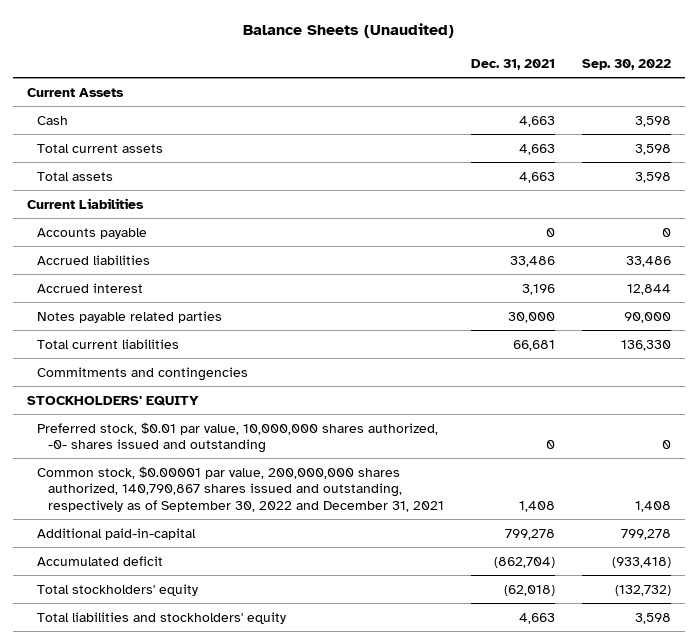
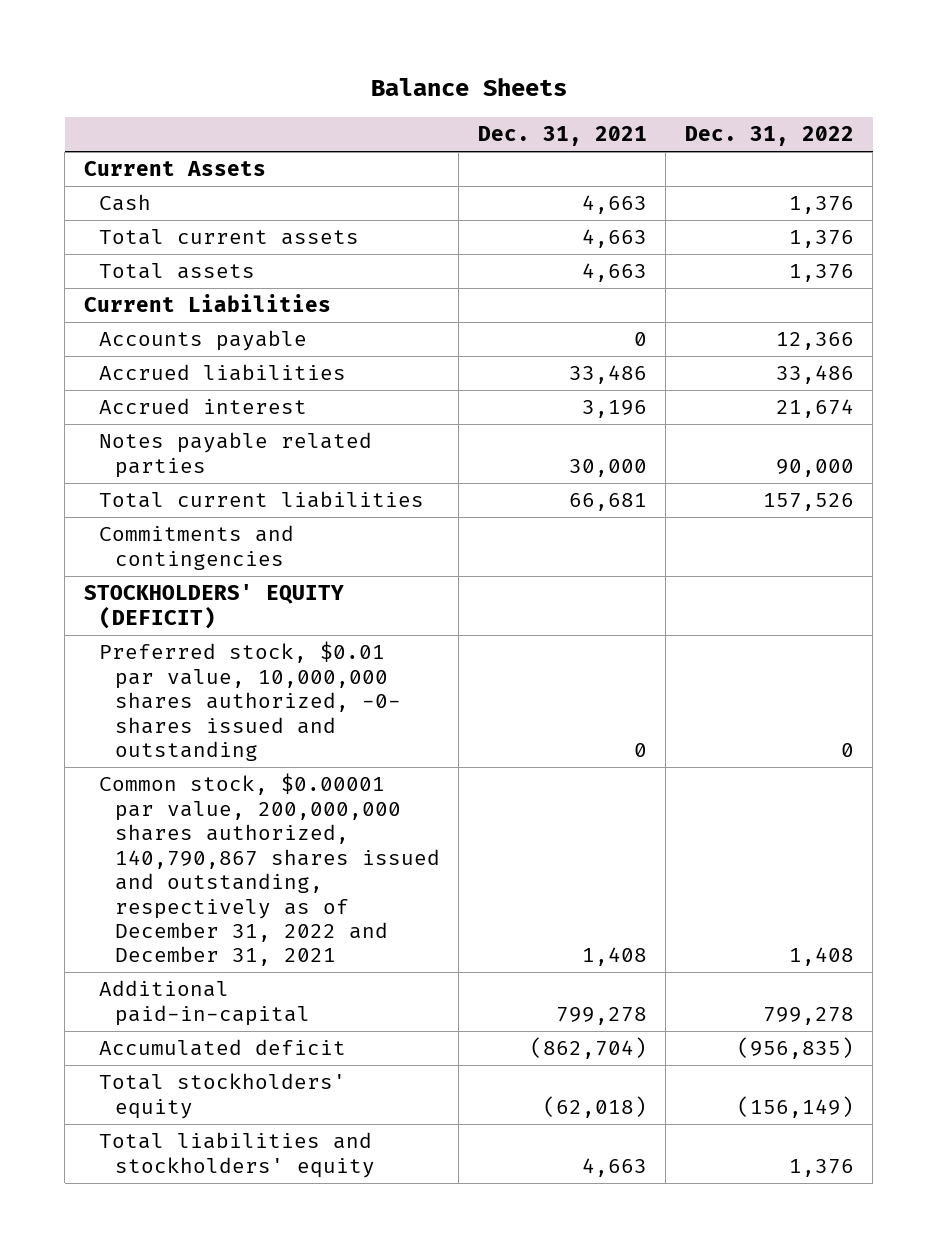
[243,23,455,39] Balance Sheets (Unaudited) -> [370,78,567,97] Balance Sheets
[582,59,672,71] Sep. 30, 2022 -> none
none -> [684,126,854,147] Dec. 31, 2022
[26,395,199,406] STOCKHOLDERS' EQUITY -> [83,584,344,629] STOCKHOLDERS' EQUITY (DEFICIT)
[37,465,445,513] Common stock, $0.00001 par value, 200,000,000 shares authorized, 140,790,867 shares issued and outstanding, respectively as of September 30, 2022 and December 31, 2021 -> [99,773,440,967] Common stock, $0.00001 par value, 200,000,000 shares authorized, 140,790,867 shares issued and outstanding, respectively as of December 31, 2022 and December 31, 2021

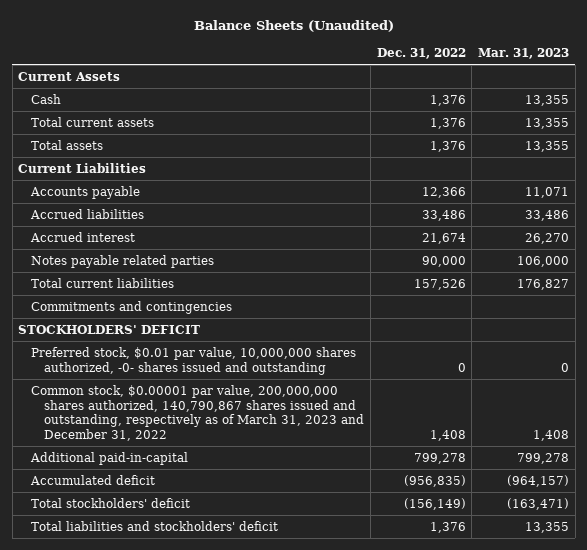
[370,78,567,97] Balance Sheets -> [193,19,394,32] Balance Sheets (Unaudited)
[477,126,647,147] Dec. 31, 2021 -> none
none -> [477,47,569,59] Mar. 31, 2023
[83,584,344,629] STOCKHOLDERS' EQUITY (DEFICIT) -> [18,324,201,334] STOCKHOLDERS' DEFICIT
[99,773,440,967] Common stock, $0.00001 par value, 200,000,000 shares authorized, 140,790,867 shares issued and outstanding, respectively as of December 31, 2022 and December 31, 2021 -> [31,384,365,442] Common stock, $0.00001 par value, 200,000,000 shares authorized, 140,790,867 shares issued and outstanding, respectively as of March 31, 2023 and December 31, 2022
[99,1073,347,1119] Total stockholders' equity -> [31,497,191,508] Total stockholders' deficit
[99,1132,375,1178] Total liabilities and stockholders' equity -> [31,520,279,531] Total liabilities and stockholders' deficit

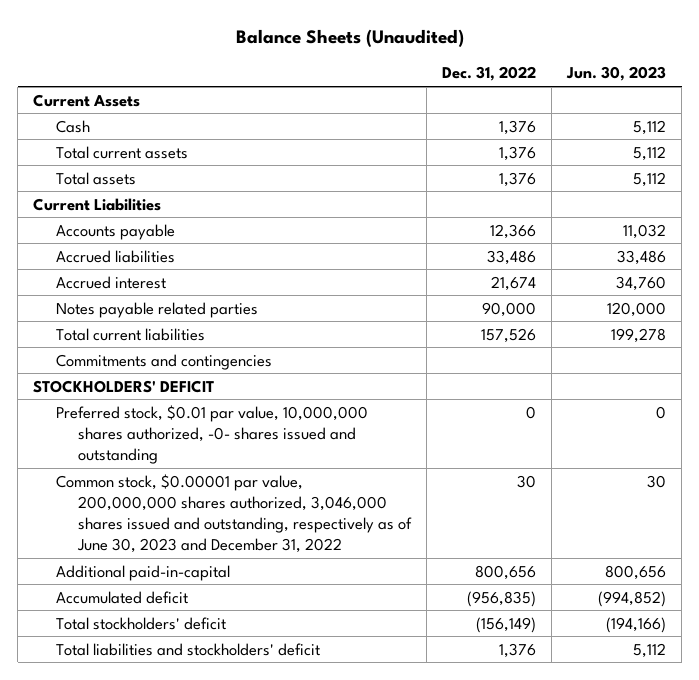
[477,47,569,59] Mar. 31, 2023 -> none
none -> [566,66,667,82] Jun. 30, 2023
[31,384,365,442] Common stock, $0.00001 par value, 200,000,000 shares authorized, 140,790,867 shares issued and outstanding, respectively as of March 31, 2023 and December 31, 2022 -> [55,473,413,553] Common stock, $0.00001 par value, 200,000,000 shares authorized, 3,046,000 shares issued and outstanding, respectively as of June 30, 2023 and December 31, 2022
[429,430,466,442] 1,408 -> [517,474,537,488] 30
[413,452,466,464] 799,278 -> [475,564,537,580] 800,656

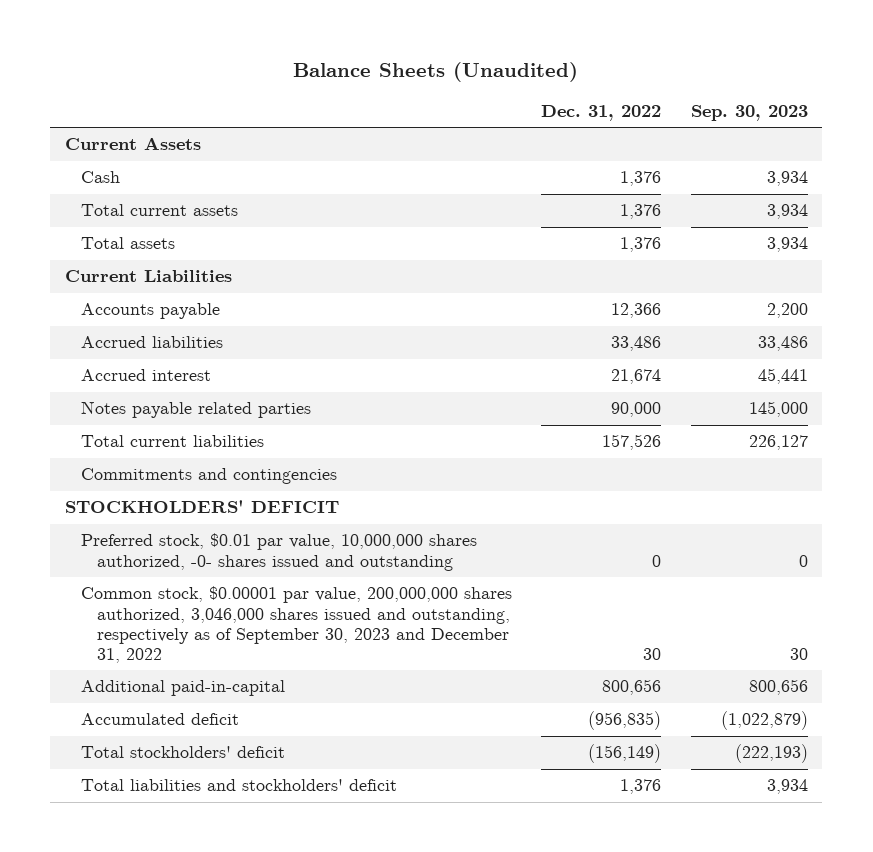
[566,66,667,82] Jun. 30, 2023 -> none
none -> [690,104,808,121] Sep. 30, 2023
[55,473,413,553] Common stock, $0.00001 par value, 200,000,000 shares authorized, 3,046,000 shares issued and outstanding, respectively as of June 30, 2023 and December 31, 2022 -> [80,586,512,664] Common stock, $0.00001 par value, 200,000,000 shares authorized, 3,046,000 shares issued and outstanding, respectively as of September 30, 2023 and December 31, 2022

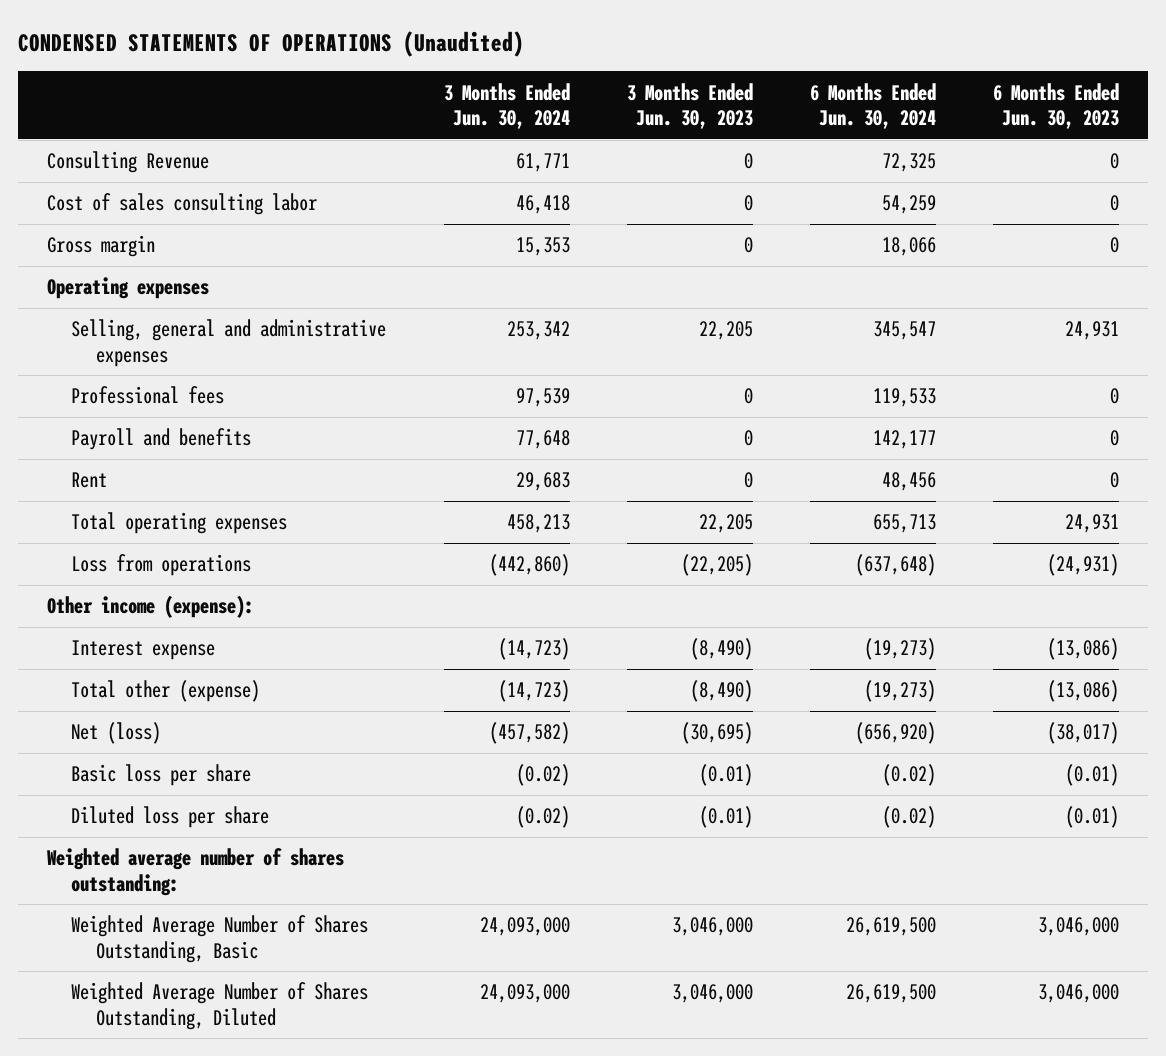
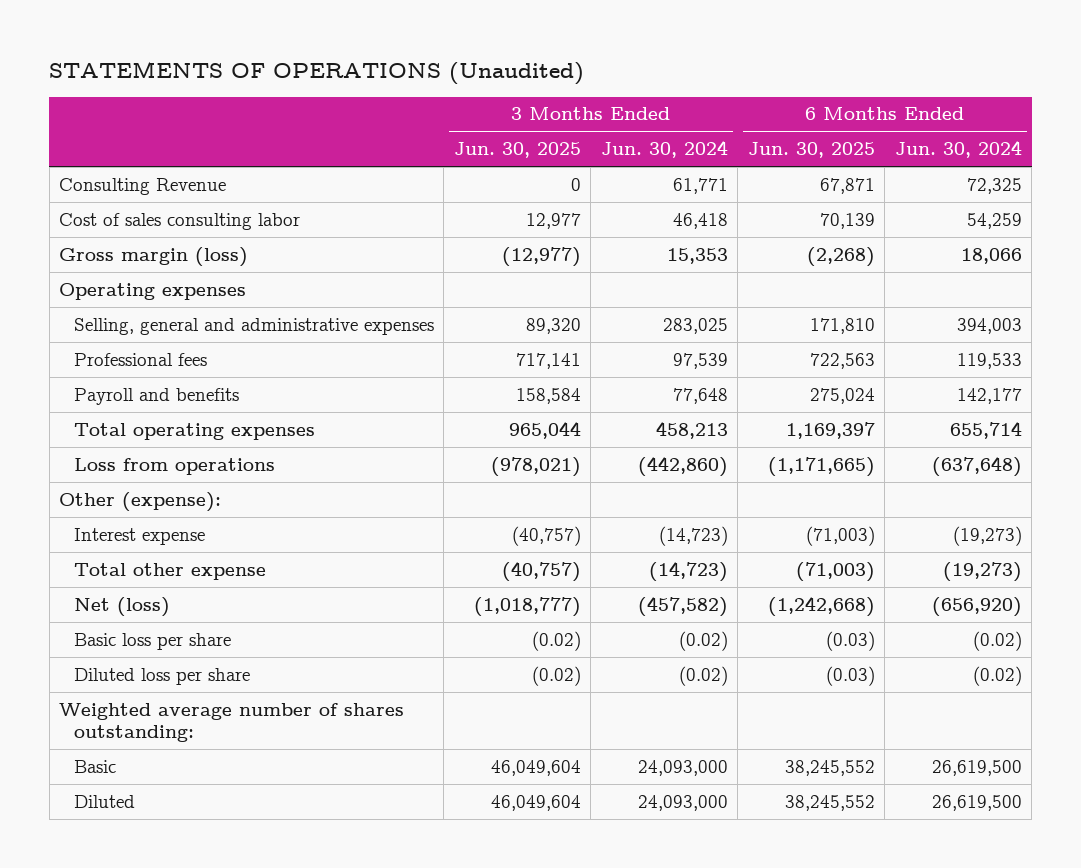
[18,30,525,57] CONDENSED STATEMENTS OF OPERATIONS (Unaudited) -> [49,61,585,86] STATEMENTS OF OPERATIONS (Unaudited)
[626,82,753,130] 3 Months Ended Jun. 30, 2023 -> none
[993,82,1120,130] 6 Months Ended Jun. 30, 2023 -> none
none -> [453,142,581,159] Jun. 30, 2025
none -> [747,142,875,159] Jun. 30, 2025
[46,235,155,258] Gross margin -> [59,246,249,267] Gross margin (loss)
[506,321,570,341] 253,342 -> [662,317,728,334] 283,025
[872,321,936,341] 345,547 -> [956,317,1022,334] 394,003
[71,472,108,489] Rent -> none
[872,514,936,534] 655,713 -> [949,420,1022,439] 655,714
[46,595,254,619] Other income (expense): -> [59,491,222,512] Other (expense):
[71,680,261,703] Total other (expense) -> [73,562,266,580] Total other expense
[71,915,369,963] Weighted Average Number of Shares Outstanding, Basic -> [73,759,116,773] Basic
[71,982,369,1030] Weighted Average Number of Shares Outstanding, Diluted -> [73,794,135,808] Diluted

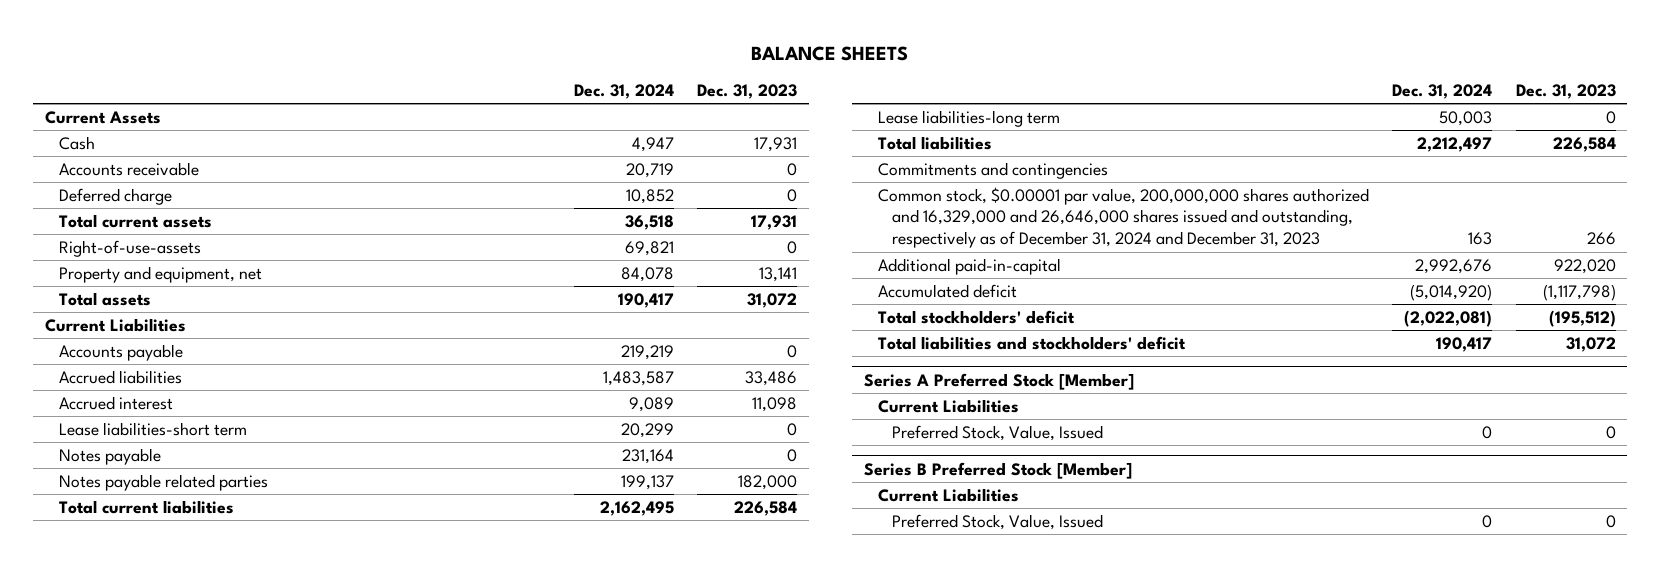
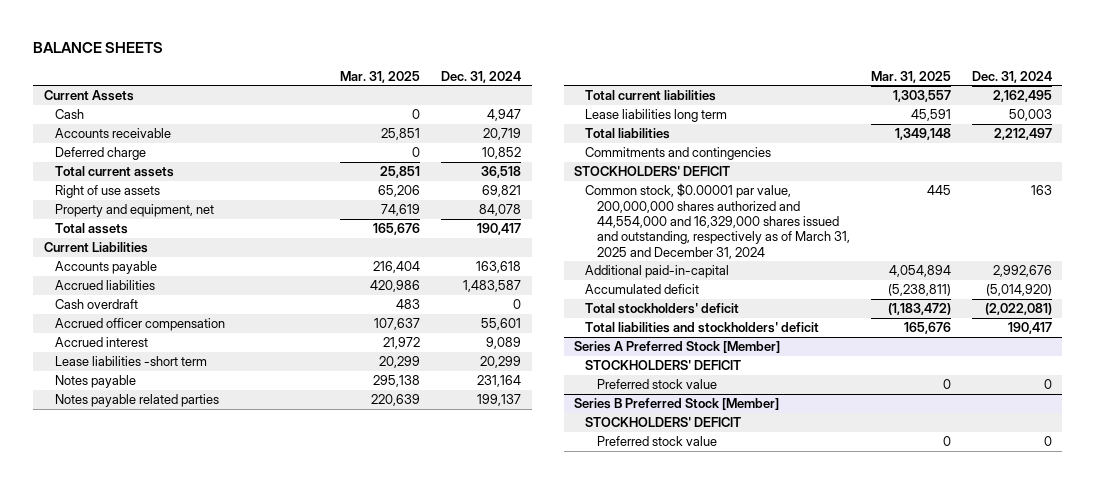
[696,83,797,99] Dec. 31, 2023 -> none
none -> [340,70,421,83] Mar. 31, 2025
[59,239,202,257] Right-of-use-assets -> [54,185,160,199] Right of use assets
[620,344,674,360] 219,219 -> [476,261,522,274] 163,618
none -> [54,299,138,310] Cash overdraft
none -> [54,318,225,332] Accrued officer compensation
[59,421,248,436] Lease liabilities-short term -> [54,356,207,367] Lease liabilities -short term
[877,109,1060,127] Lease liabilities-long term -> [585,109,728,123] Lease liabilities long term
none -> [574,166,731,177] STOCKHOLDERS' DEFICIT
[877,186,1369,249] Common stock, $0.00001 par value, 200,000,000 shares authorized and 16,329,000 and 26,646,000 shares issued and outstanding, respectively as of December 31, 2024 and December 31, 2023 -> [585,183,850,259] Common stock, $0.00001 par value, 200,000,000 shares authorized and 44,554,000 and 16,329,000 shares issued and outstanding, respectively as of March 31, 2025 and December 31, 2024
[877,398,1019,413] Current Liabilities -> none
none -> [585,360,742,371] STOCKHOLDERS' DEFICIT
[892,424,1104,441] Preferred Stock, Value, Issued -> [596,379,717,390] Preferred stock value
[877,487,1019,502] Current Liabilities -> none
none -> [585,417,742,428] STOCKHOLDERS' DEFICIT
[892,513,1104,530] Preferred Stock, Value, Issued -> [596,436,717,447] Preferred stock value

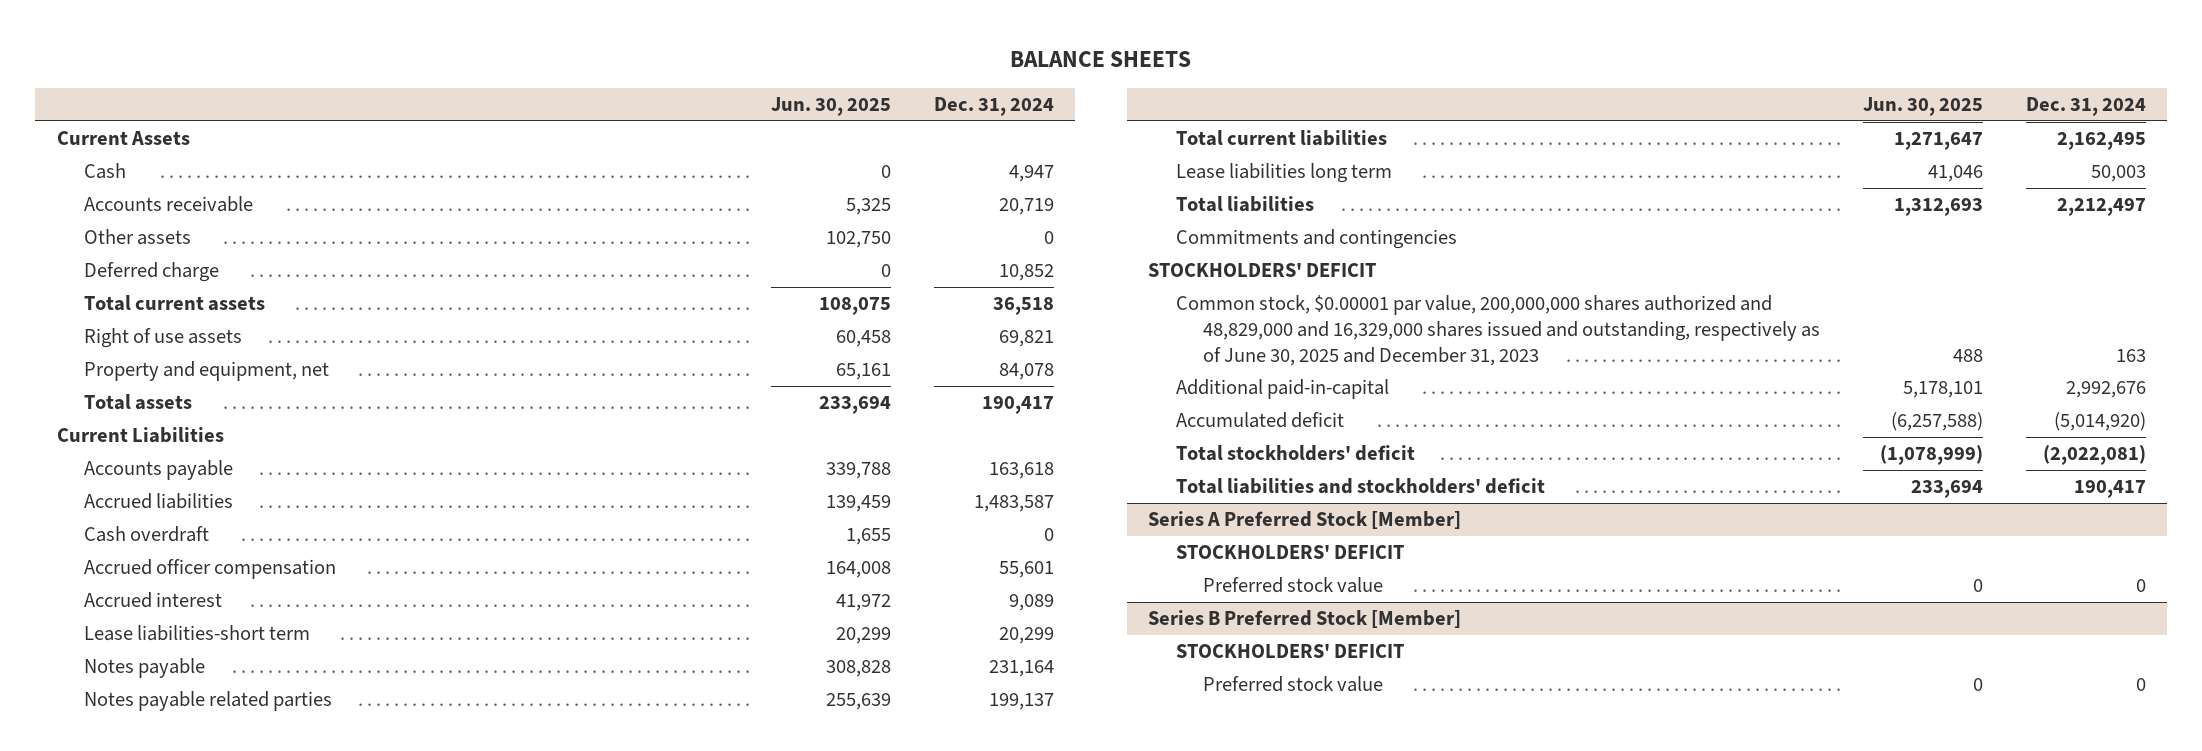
[340,70,421,83] Mar. 31, 2025 -> none
none -> [771,97,892,117] Jun. 30, 2025
none -> [83,229,191,246] Other assets
[54,356,207,367] Lease liabilities -short term -> [83,625,310,642] Lease liabilities-short term
[585,183,850,259] Common stock, $0.00001 par value, 200,000,000 shares authorized and 44,554,000 and 16,329,000 shares issued and outstanding, respectively as of March 31, 2025 and December 31, 2024 -> [1175,295,1820,366] Common stock, $0.00001 par value, 200,000,000 shares authorized and 48,829,000 and 16,329,000 shares issued and outstanding, respectively as of June 30, 2025 and December 31, 2023

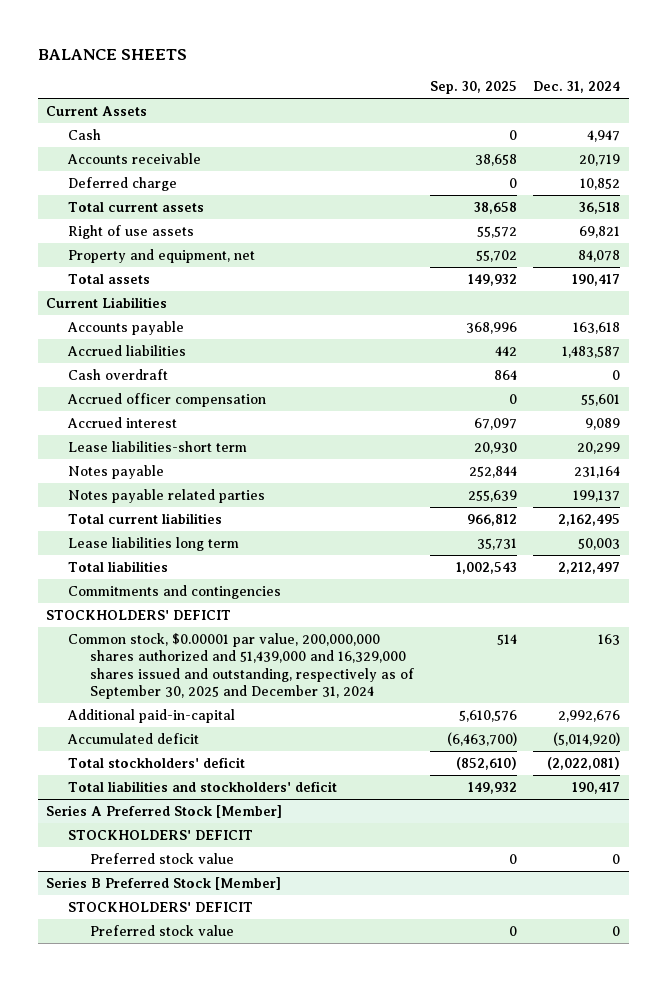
[771,97,892,117] Jun. 30, 2025 -> none
none -> [430,81,518,95] Sep. 30, 2025
[83,229,191,246] Other assets -> none
[1175,295,1820,366] Common stock, $0.00001 par value, 200,000,000 shares authorized and 48,829,000 and 16,329,000 shares issued and outstanding, respectively as of June 30, 2025 and December 31, 2023 -> [68,632,414,700] Common stock, $0.00001 par value, 200,000,000 shares authorized and 51,439,000 and 16,329,000 shares issued and outstanding, respectively as of September 30, 2025 and December 31, 2024

